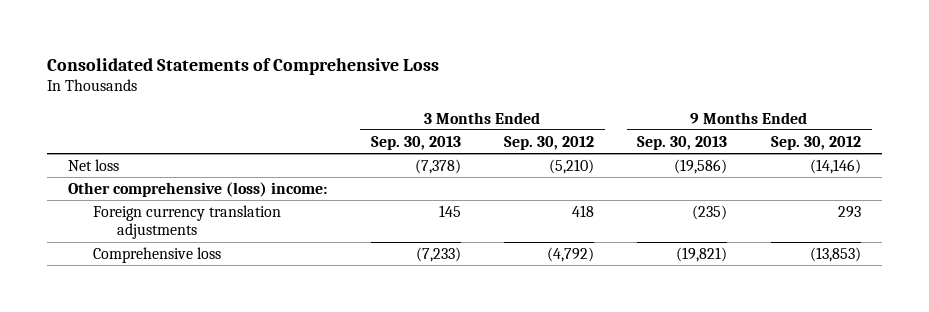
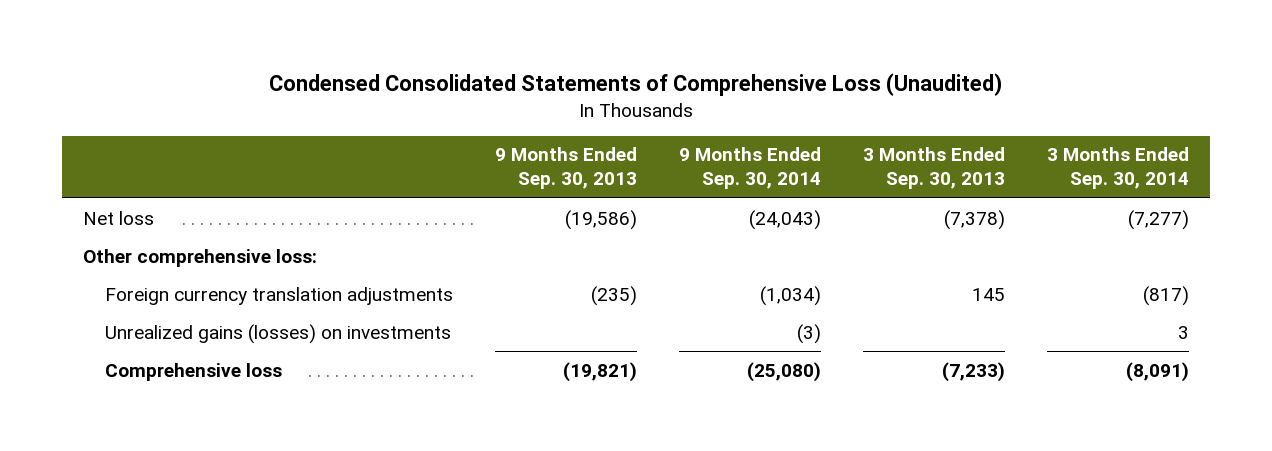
[46,57,439,75] Consolidated Statements of Comprehensive Loss -> [269,73,1003,97] Condensed Consolidated Statements of Comprehensive Loss (Unaudited)
[504,135,595,150] Sep. 30, 2012 -> none
[770,135,861,150] Sep. 30, 2012 -> none
none -> [678,147,821,190] 9 Months Ended Sep. 30, 2014
none -> [1046,147,1189,190] 3 Months Ended Sep. 30, 2014
[68,181,328,197] Other comprehensive (loss) income: -> [83,248,318,267] Other comprehensive loss:
none -> [105,323,452,344] Unrealized gains (losses) on investments

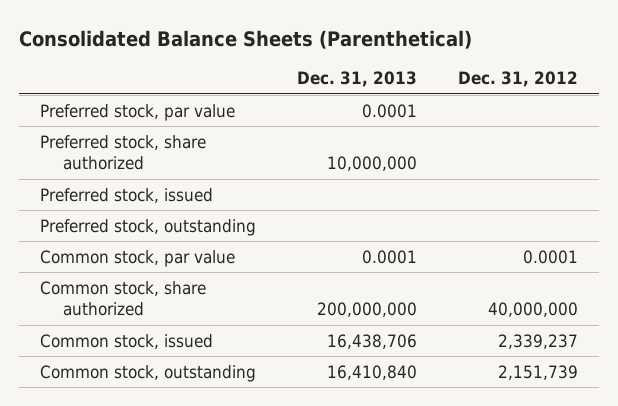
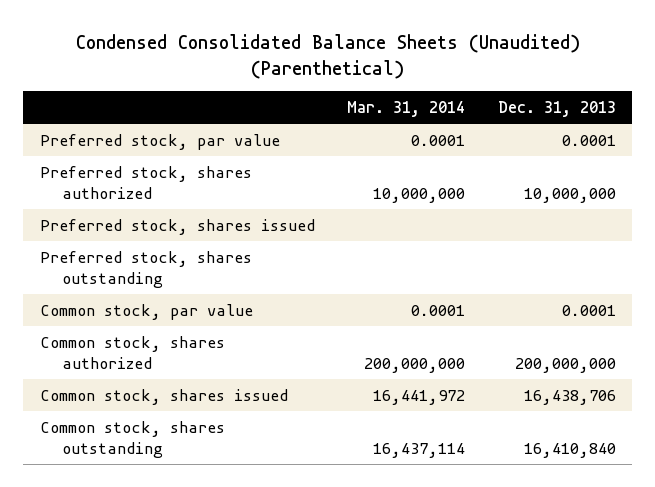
[19,29,473,49] Consolidated Balance Sheets (Parenthetical) -> [75,33,580,79] Condensed Consolidated Balance Sheets (Unaudited) (Parenthetical)
[457,71,578,88] Dec. 31, 2012 -> none
none -> [347,100,466,117] Mar. 31, 2014
[39,134,206,171] Preferred stock, share authorized -> [39,165,252,200] Preferred stock, shares authorized
[39,187,213,203] Preferred stock, issued -> [39,218,315,235] Preferred stock, shares issued
[39,218,256,236] Preferred stock, outstanding -> [39,250,252,289] Preferred stock, shares outstanding
[39,280,206,317] Common stock, share authorized -> [39,335,225,370] Common stock, shares authorized
[39,333,213,349] Common stock, issued -> [39,388,288,405] Common stock, shares issued
[39,364,256,382] Common stock, outstanding -> [39,420,225,459] Common stock, shares outstanding

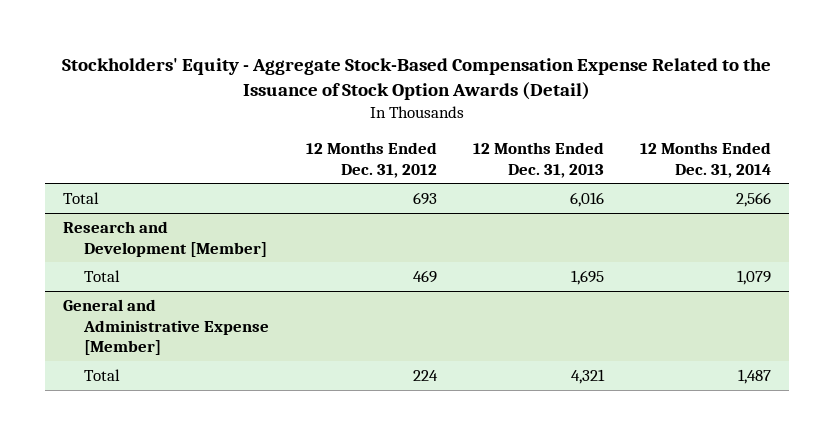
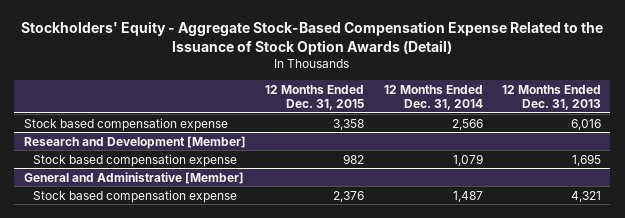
[305,141,437,178] 12 Months Ended Dec. 31, 2012 -> none
none -> [265,84,365,110] 12 Months Ended Dec. 31, 2015
[63,191,100,204] Total -> [23,117,228,131] Stock based compensation expense
[84,269,121,282] Total -> [33,153,238,167] Stock based compensation expense
[63,298,270,356] General and Administrative Expense [Member] -> [23,171,244,184] General and Administrative [Member]
[84,368,121,381] Total -> [33,189,238,203] Stock based compensation expense

